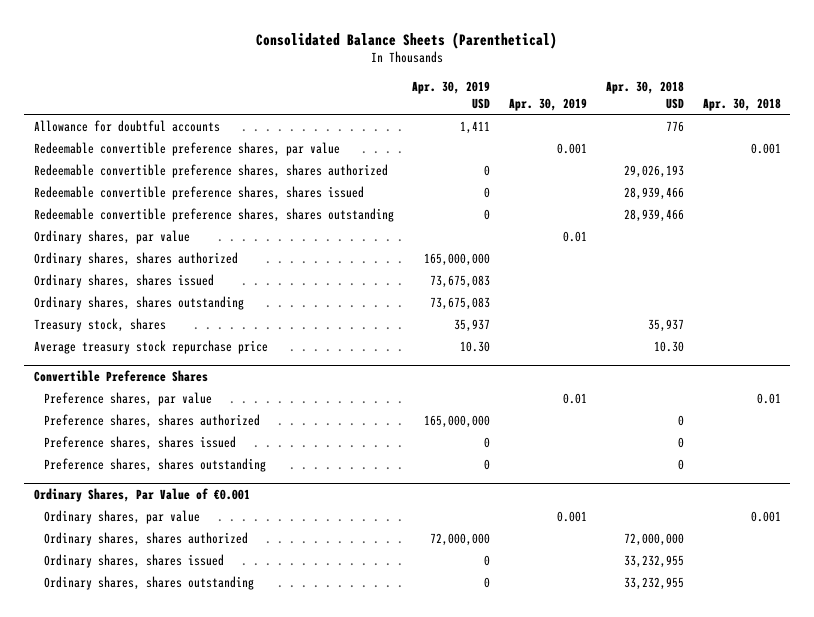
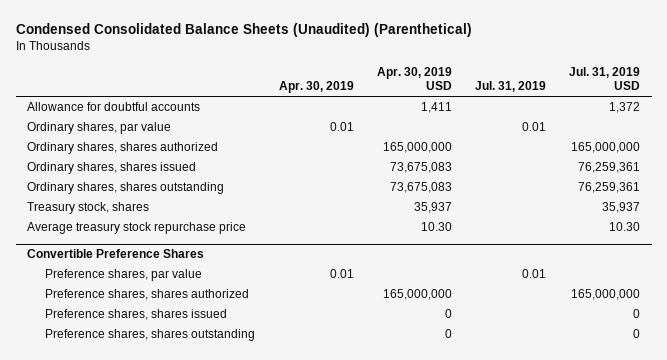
[256,31,558,49] Consolidated Balance Sheets (Parenthetical) -> [15,22,472,37] Condensed Consolidated Balance Sheets (Unaudited) (Parenthetical)
[606,81,685,109] Apr. 30, 2018 USD -> none
[702,97,781,111] Apr. 30, 2018 -> none
none -> [474,81,546,93] Jul. 31, 2019
none -> [568,66,640,91] Jul. 31, 2019 USD
[33,141,340,156] Redeemable convertible preference shares, par value -> none
[33,163,388,178] Redeemable convertible preference shares, shares authorized -> none
[33,185,364,200] Redeemable convertible preference shares, shares issued -> none
[33,207,394,222] Redeemable convertible preference shares, shares outstanding -> none
[33,487,250,502] Ordinary Shares, Par Value of €0.001 -> none
[44,509,201,524] Ordinary shares, par value -> none
[44,531,249,546] Ordinary shares, shares authorized -> none
[44,553,225,568] Ordinary shares, shares issued -> none
[44,575,255,590] Ordinary shares, shares outstanding -> none

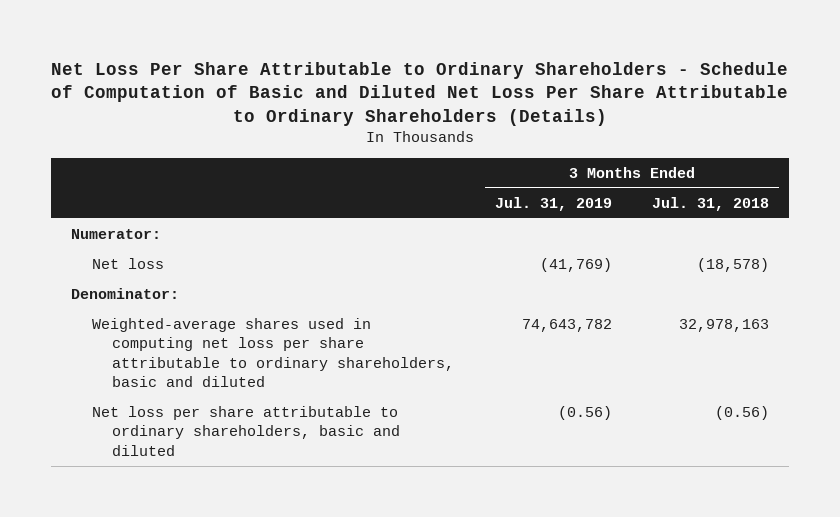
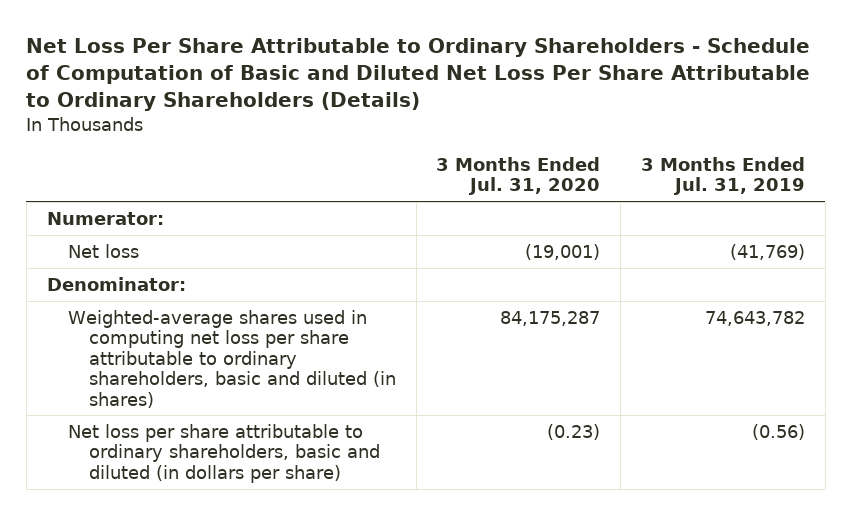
[652,196,770,211] Jul. 31, 2018 -> none
none -> [436,156,601,196] 3 Months Ended Jul. 31, 2020
[91,318,455,388] Weighted-average shares used in computing net loss per share attributable to ordinary shareholders, basic and diluted -> [67,309,396,408] Weighted-average shares used in computing net loss per share attributable to ordinary shareholders, basic and diluted (in shares)
[91,406,401,456] Net loss per share attributable to ordinary shareholders, basic and diluted -> [67,423,380,483] Net loss per share attributable to ordinary shareholders, basic and diluted (in dollars per share)

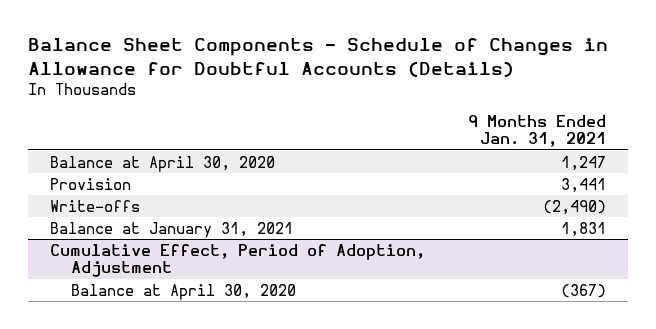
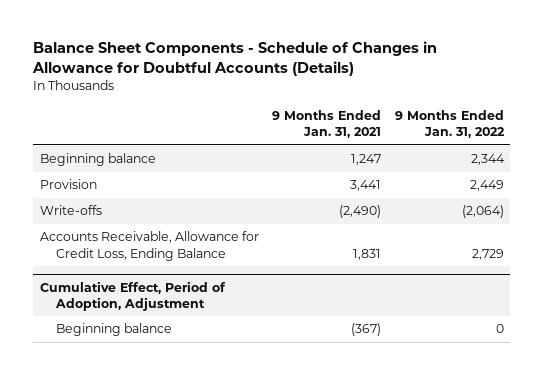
none -> [394,110,505,139] 9 Months Ended Jan. 31, 2022
[49,155,275,172] Balance at April 30, 2020 -> [39,153,156,167] Beginning balance
[49,221,293,238] Balance at January 31, 2021 -> [39,231,259,261] Accounts Receivable, Allowance for Credit Loss, Ending Balance
[71,283,297,300] Balance at April 30, 2020 -> [56,323,173,337] Beginning balance

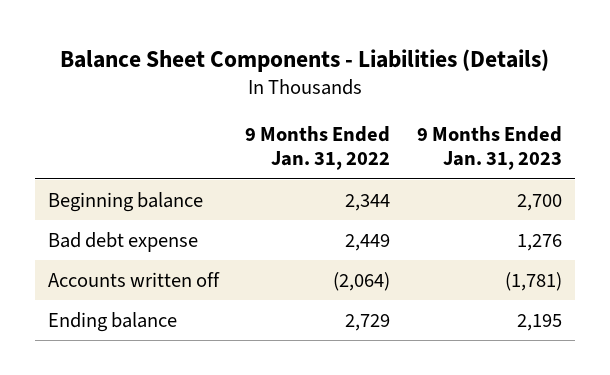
[32,40,438,76] Balance Sheet Components - Schedule of Changes in Allowance for Doubtful Accounts (Details) -> [59,48,549,72] Balance Sheet Components - Liabilities (Details)
[272,110,382,139] 9 Months Ended Jan. 31, 2021 -> none
none -> [416,126,562,171] 9 Months Ended Jan. 31, 2023
[39,280,226,311] Cumulative Effect, Period of Adoption, Adjustment -> none
[56,323,173,337] Beginning balance -> none
[39,179,97,190] Provision -> [48,231,199,252] Bad debt expense
[39,205,102,216] Write-offs -> [48,271,221,287] Accounts written off
[39,231,259,261] Accounts Receivable, Allowance for Credit Loss, Ending Balance -> [48,311,178,332] Ending balance

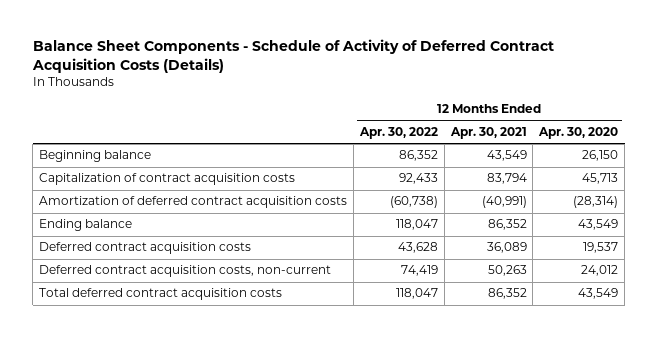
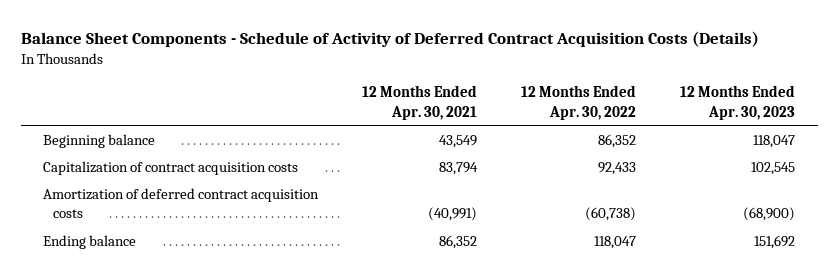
[538,126,619,139] Apr. 30, 2020 -> none
none -> [680,85,796,120] 12 Months Ended Apr. 30, 2023
[39,242,252,255] Deferred contract acquisition costs -> none
[39,265,332,278] Deferred contract acquisition costs, non-current -> none
[39,288,283,301] Total deferred contract acquisition costs -> none

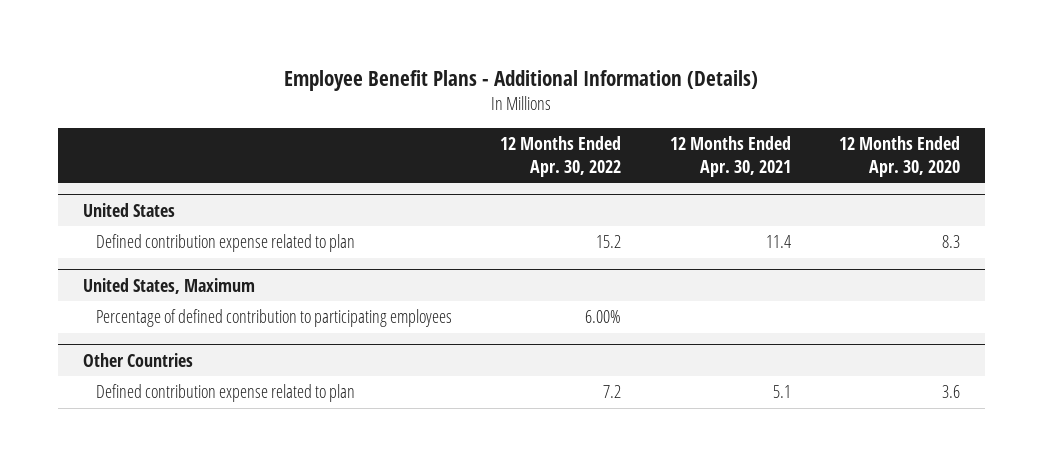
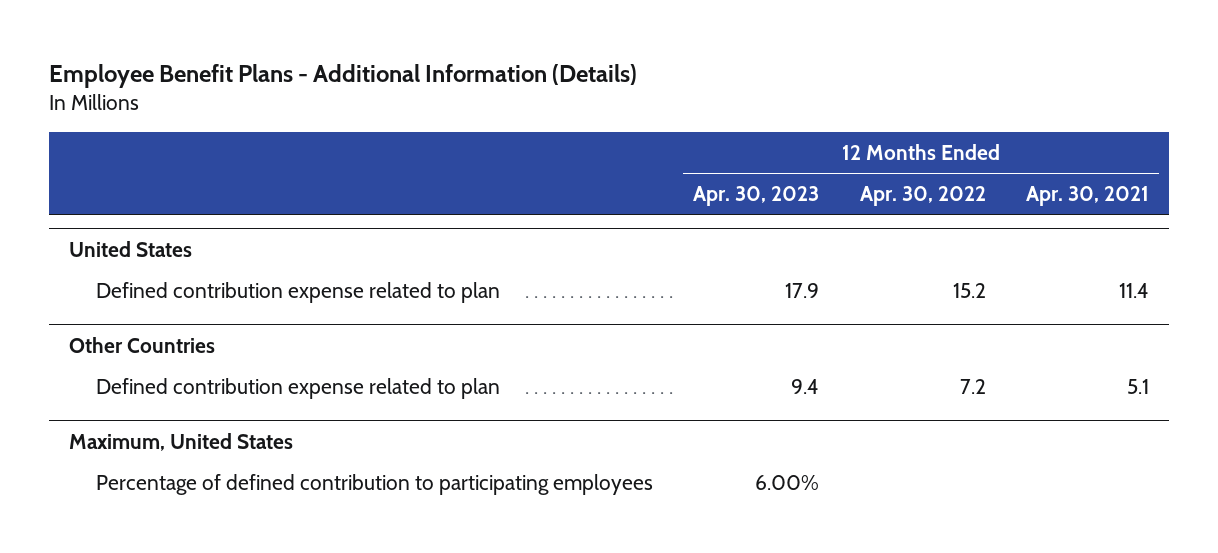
[839,136,961,177] 12 Months Ended Apr. 30, 2020 -> none
none -> [693,186,820,207] Apr. 30, 2023
[82,277,255,294] United States, Maximum -> none
[95,309,452,328] Percentage of defined contribution to participating employees -> none
none -> [69,432,294,451] Maximum, United States
none -> [96,474,654,496] Percentage of defined contribution to participating employees

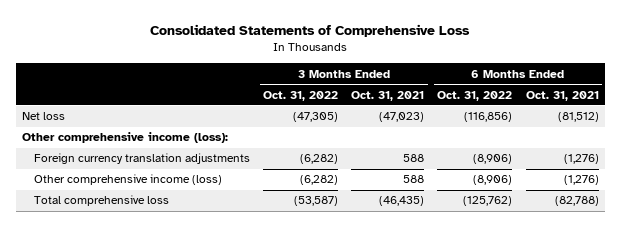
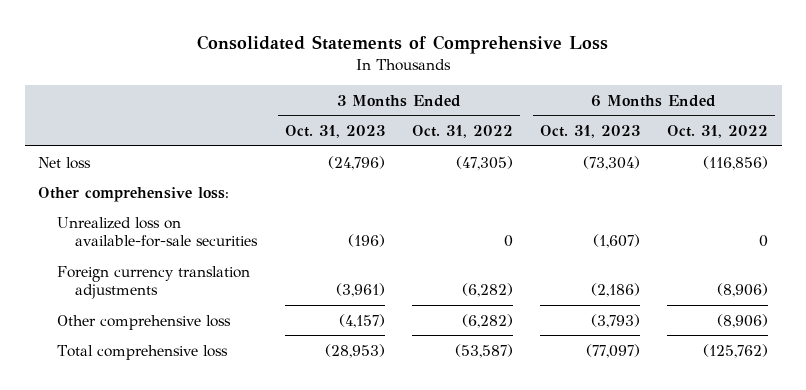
[351,90,425,101] Oct. 31, 2021 -> none
[525,90,599,101] Oct. 31, 2021 -> none
none -> [284,125,385,139] Oct. 31, 2023
none -> [539,125,640,139] Oct. 31, 2023
[22,132,229,144] Other comprehensive income (loss): -> [38,186,230,202] Other comprehensive loss:
none -> [56,216,259,248] Unrealized loss on available-for-sale securities
[34,174,223,186] Other comprehensive income (loss) -> [56,314,231,330] Other comprehensive loss

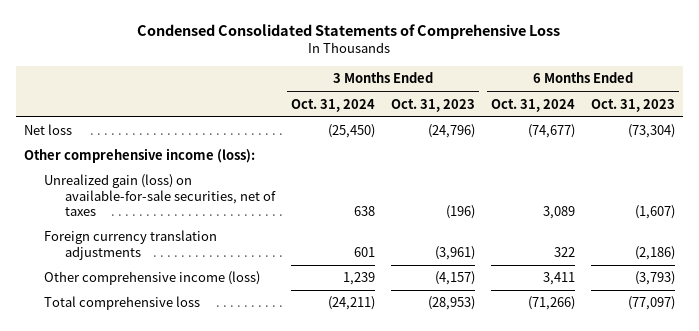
[197,34,609,54] Consolidated Statements of Comprehensive Loss -> [137,23,561,39] Condensed Consolidated Statements of Comprehensive Loss
[411,125,513,139] Oct. 31, 2022 -> none
[667,125,769,139] Oct. 31, 2022 -> none
none -> [290,98,375,112] Oct. 31, 2024
none -> [490,98,575,112] Oct. 31, 2024
[38,186,230,202] Other comprehensive loss: -> [24,148,256,164] Other comprehensive income (loss):
[56,216,259,248] Unrealized loss on available-for-sale securities -> [44,174,276,217] Unrealized gain (loss) on available-for-sale securities, net of taxes
[56,314,231,330] Other comprehensive loss -> [44,271,261,286] Other comprehensive income (loss)

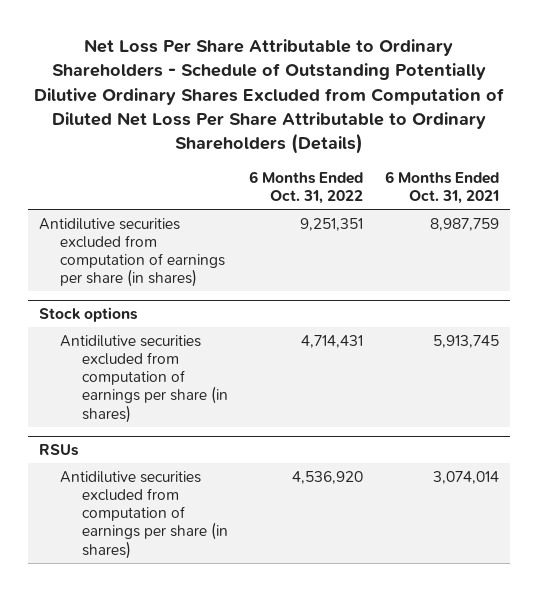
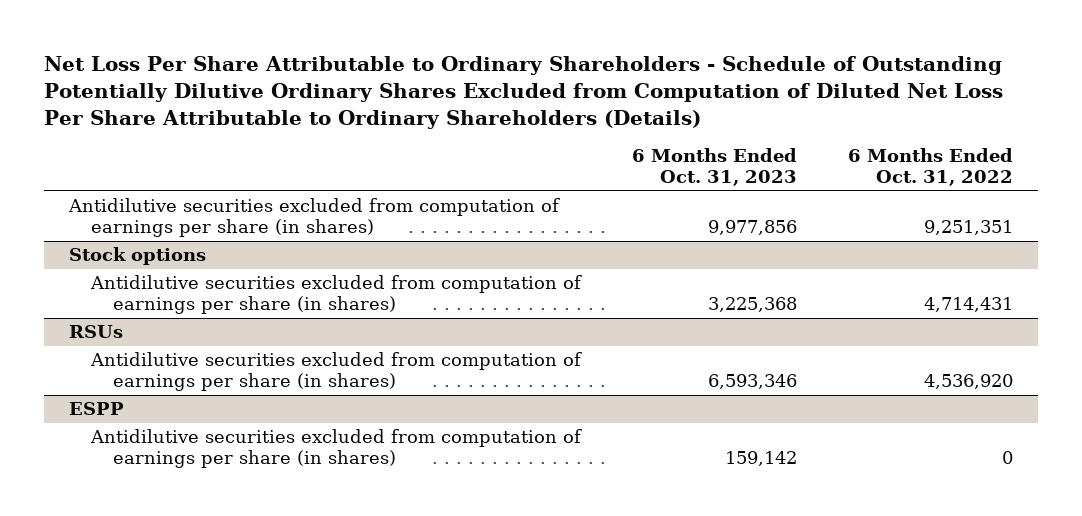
[385,171,500,205] 6 Months Ended Oct. 31, 2021 -> none
none -> [631,148,797,187] 6 Months Ended Oct. 31, 2023
none -> [69,402,125,416] ESPP
none -> [90,429,583,469] Antidilutive securities excluded from computation of earnings per share (in shares)

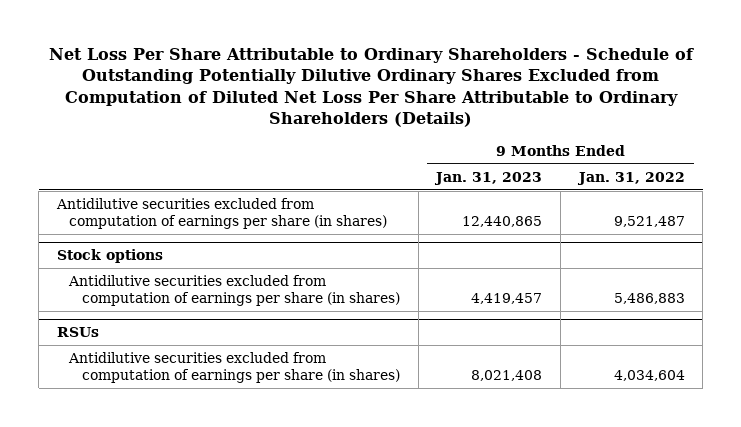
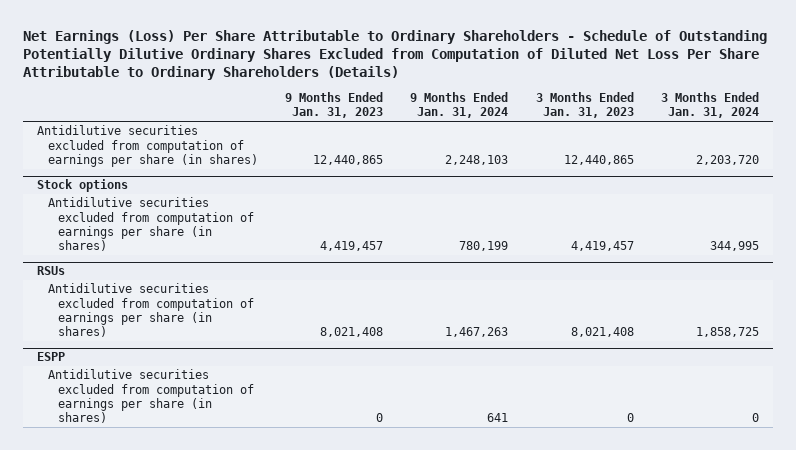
[48,47,694,128] Net Loss Per Share Attributable to Ordinary Shareholders - Schedule of Outstanding Potentially Dilutive Ordinary Shares Excluded from Computation of Diluted Net Loss Per Share Attributable to Ordinary Shareholders (Details) -> [23,30,768,81] Net Earnings (Loss) Per Share Attributable to Ordinary Shareholders - Schedule of Outstanding Potentially Dilutive Ordinary Shares Excluded from Computation of Diluted Net Loss Per Share Attributable to Ordinary Shareholders (Details)
[576,171,685,185] Jan. 31, 2022 -> none
none -> [410,91,509,119] 9 Months Ended Jan. 31, 2024
none -> [535,91,634,119] 3 Months Ended Jan. 31, 2023
none -> [661,91,760,119] 3 Months Ended Jan. 31, 2024
none -> [37,352,66,362] ESPP
none -> [47,369,255,423] Antidilutive securities excluded from computation of earnings per share (in shares)

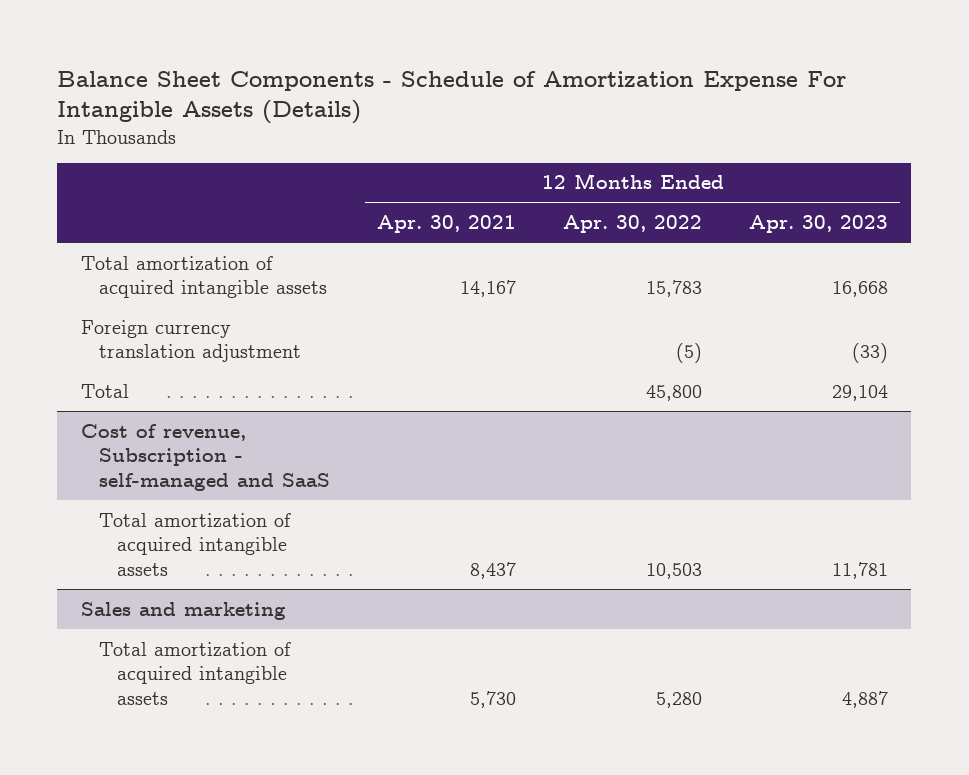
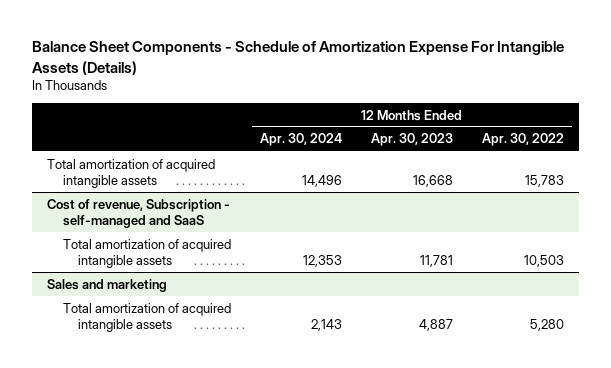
[377,215,517,234] Apr. 30, 2021 -> none
none -> [259,133,342,147] Apr. 30, 2024
[80,319,302,363] Foreign currency translation adjustment -> none
[80,383,129,398] Total -> none

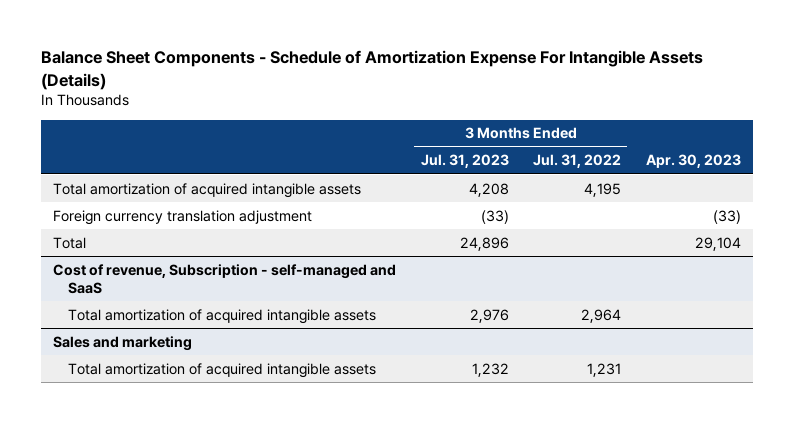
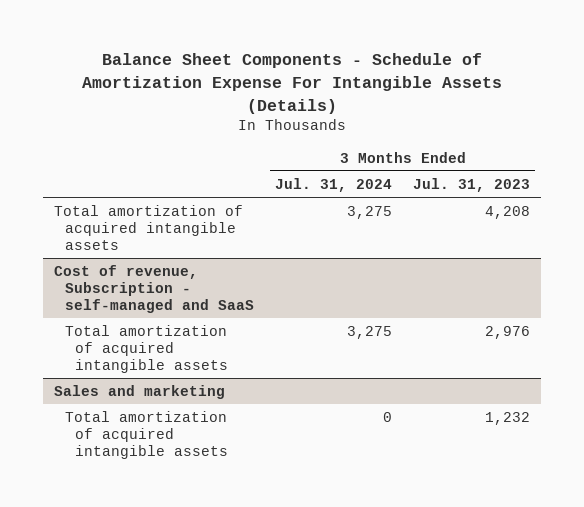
[533,154,622,169] Jul. 31, 2022 -> none
[645,154,741,169] Apr. 30, 2023 -> none
none -> [274,177,392,192] Jul. 31, 2024
[52,209,312,225] Foreign currency translation adjustment -> none
[52,236,86,249] Total -> none

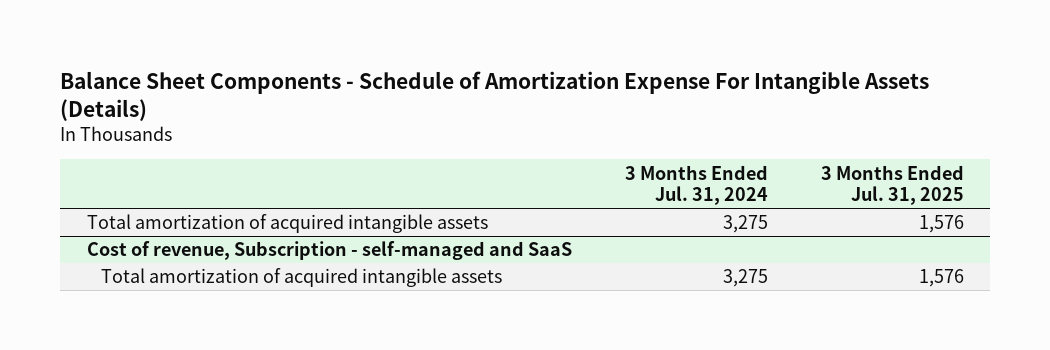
[413,177,531,192] Jul. 31, 2023 -> none
none -> [820,164,964,206] 3 Months Ended Jul. 31, 2025
[53,384,225,399] Sales and marketing -> none
[64,410,229,459] Total amortization of acquired intangible assets -> none

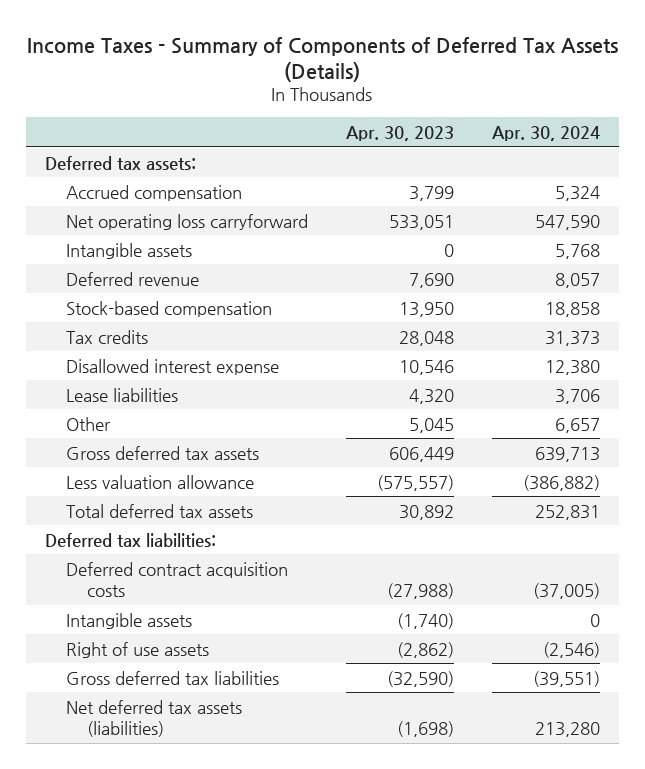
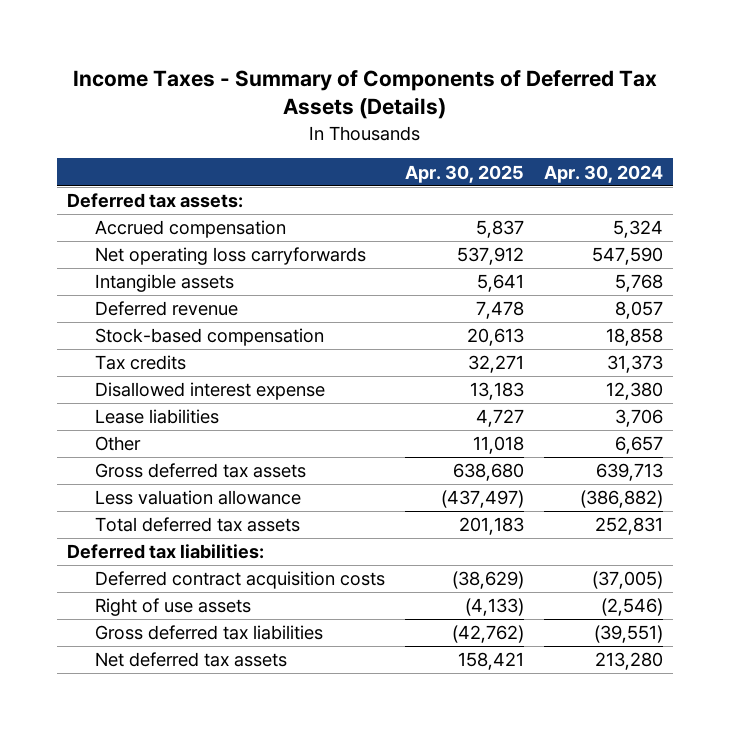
[346,125,455,141] Apr. 30, 2023 -> none
none -> [405,164,525,183] Apr. 30, 2025
[66,213,309,230] Net operating loss carryforward -> [94,247,366,266] Net operating loss carryforwards
[66,612,193,629] Intangible assets -> none
[66,699,243,737] Net deferred tax assets (liabilities) -> [94,652,287,668] Net deferred tax assets

